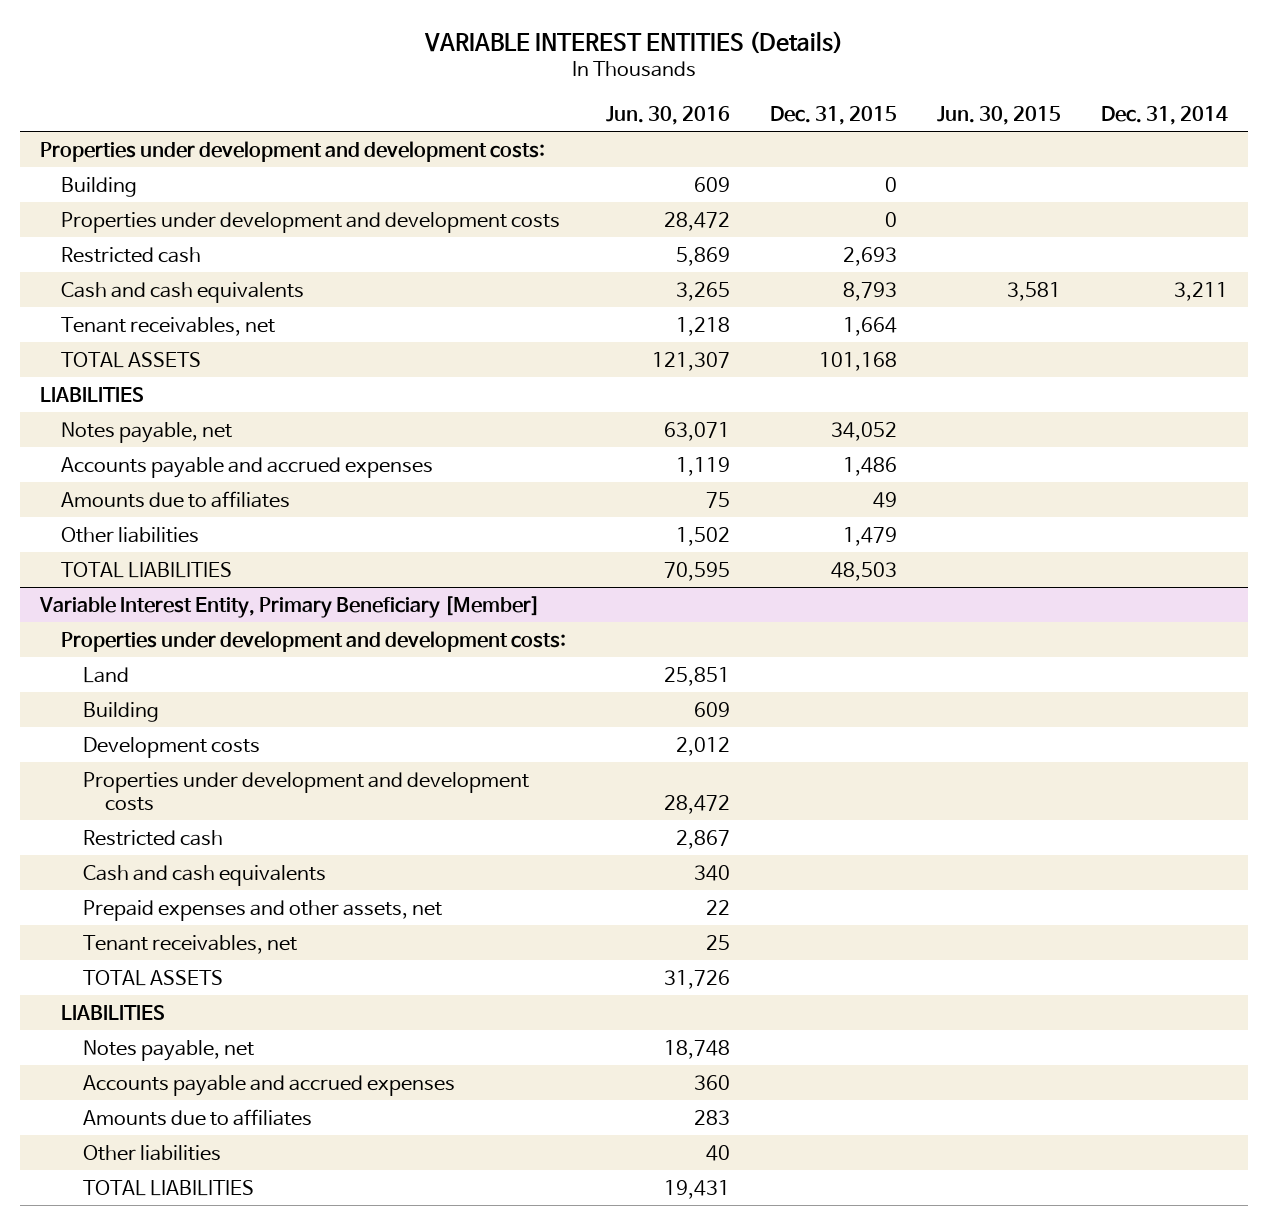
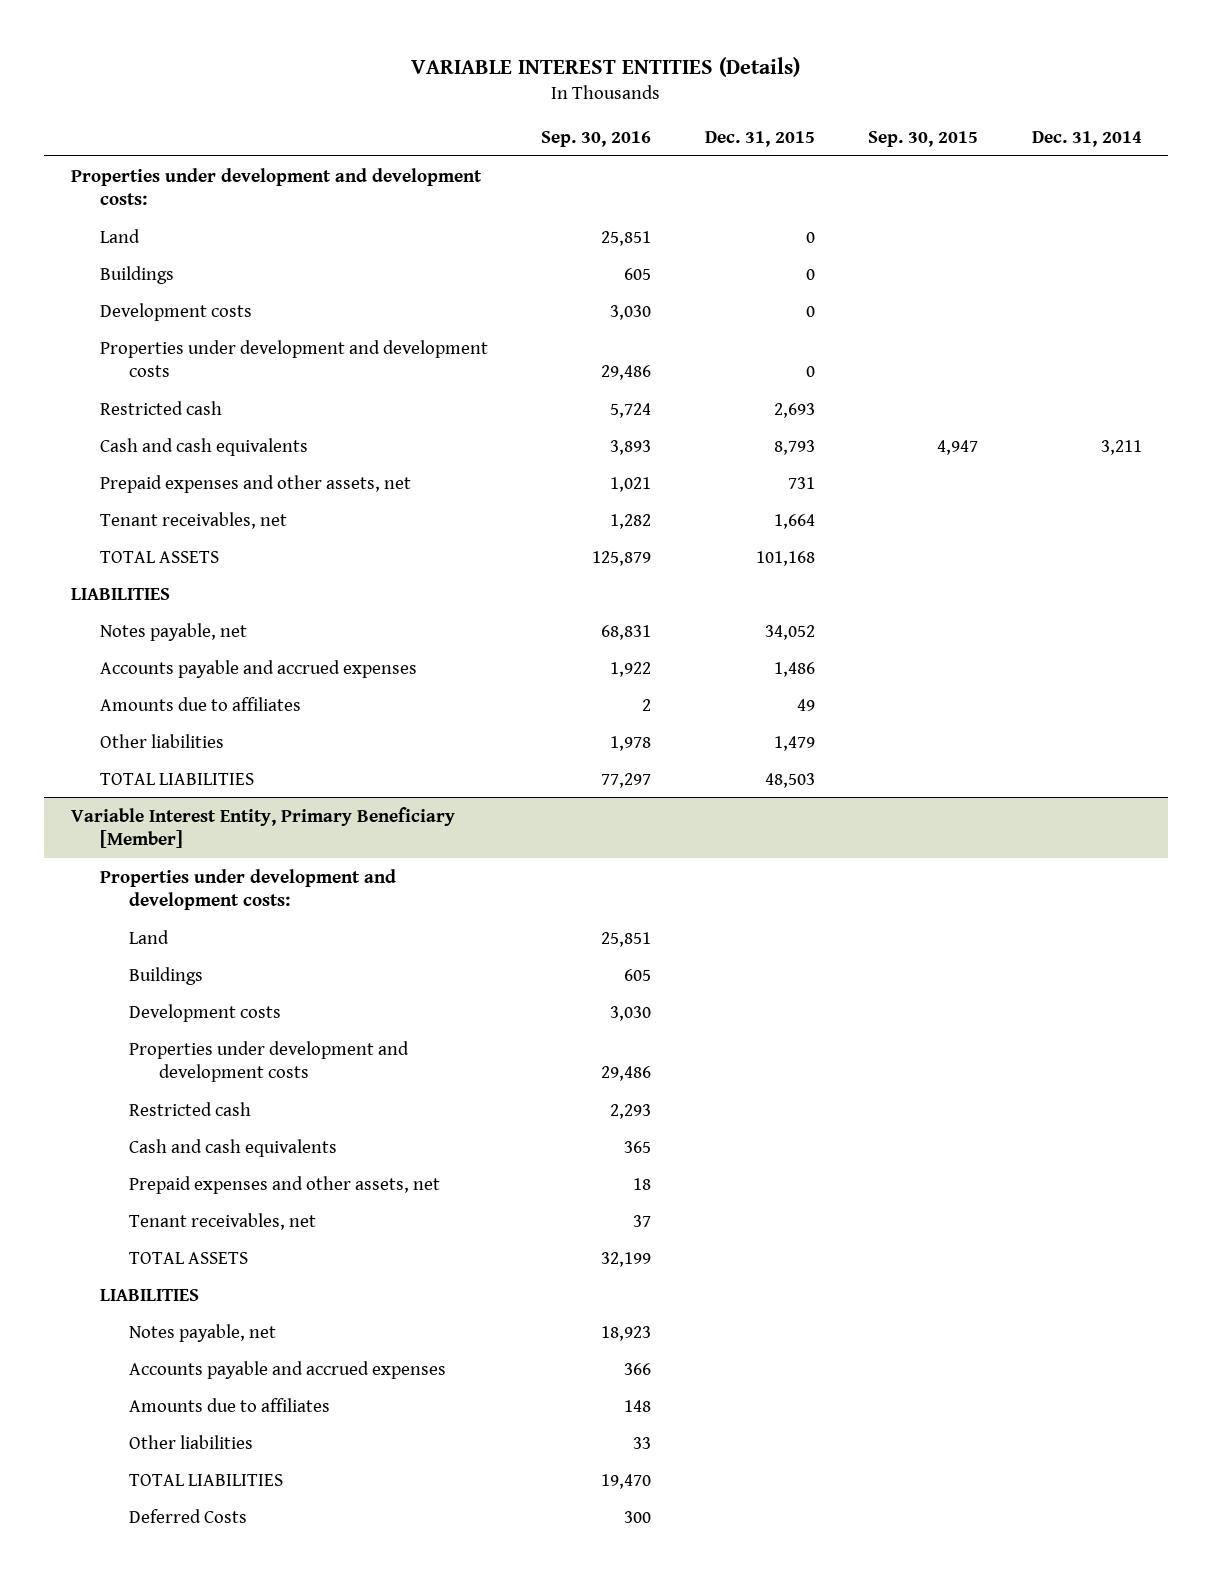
[606,105,731,125] Jun. 30, 2016 -> none
[936,105,1061,125] Jun. 30, 2015 -> none
none -> [541,131,652,148] Sep. 30, 2016
none -> [868,131,979,148] Sep. 30, 2015
none -> [99,228,140,243] Land
[61,176,138,197] Building -> [99,265,174,284] Buildings
none -> [99,302,252,321] Development costs
none -> [99,474,411,493] Prepaid expenses and other assets, net
[83,701,160,722] Building -> [129,966,204,985] Buildings
none -> [129,1508,248,1523] Deferred Costs

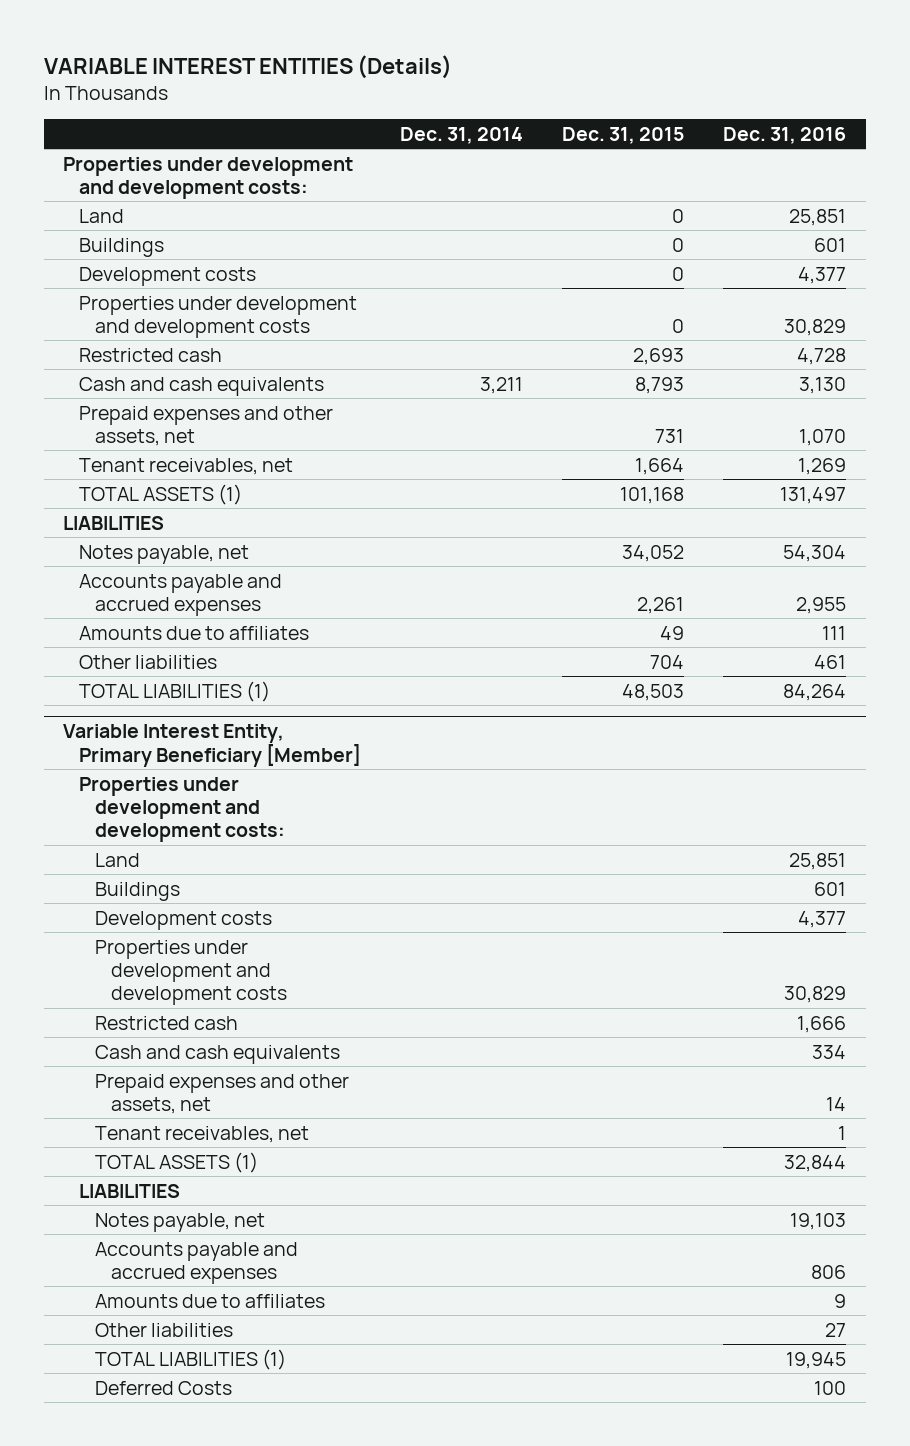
[541,131,652,148] Sep. 30, 2016 -> none
[868,131,979,148] Sep. 30, 2015 -> none
none -> [723,126,847,144] Dec. 31, 2016
[99,550,219,563] TOTAL ASSETS -> [79,483,243,505] TOTAL ASSETS (1)
[773,661,815,677] 1,486 -> [637,596,685,614] 2,261
[773,735,815,751] 1,479 -> [650,654,685,669] 704
[99,772,254,785] TOTAL LIABILITIES -> [79,680,271,702] TOTAL LIABILITIES (1)
[129,1251,249,1264] TOTAL ASSETS -> [94,1151,258,1173] TOTAL ASSETS (1)
[129,1473,284,1486] TOTAL LIABILITIES -> [94,1348,286,1370] TOTAL LIABILITIES (1)

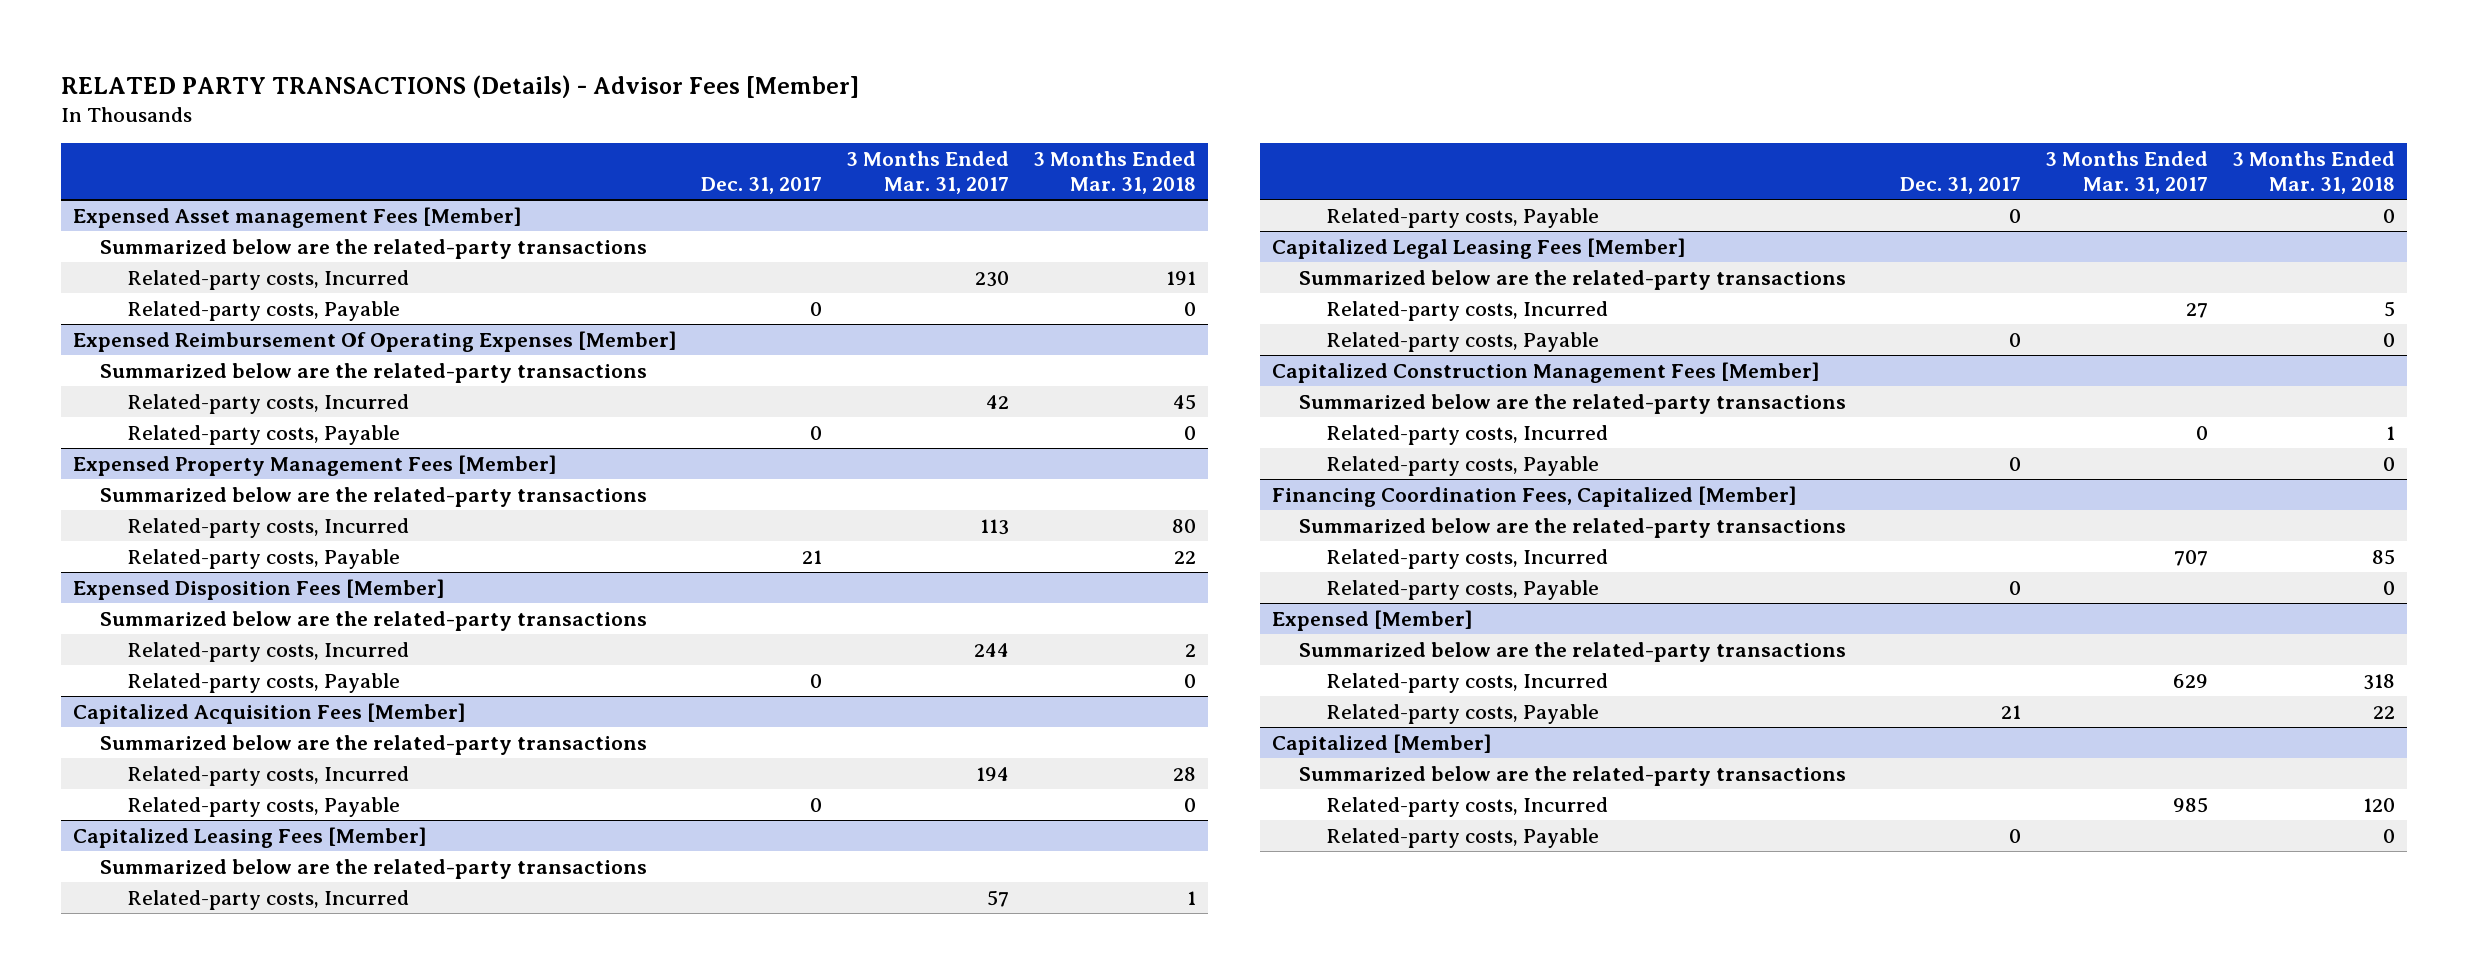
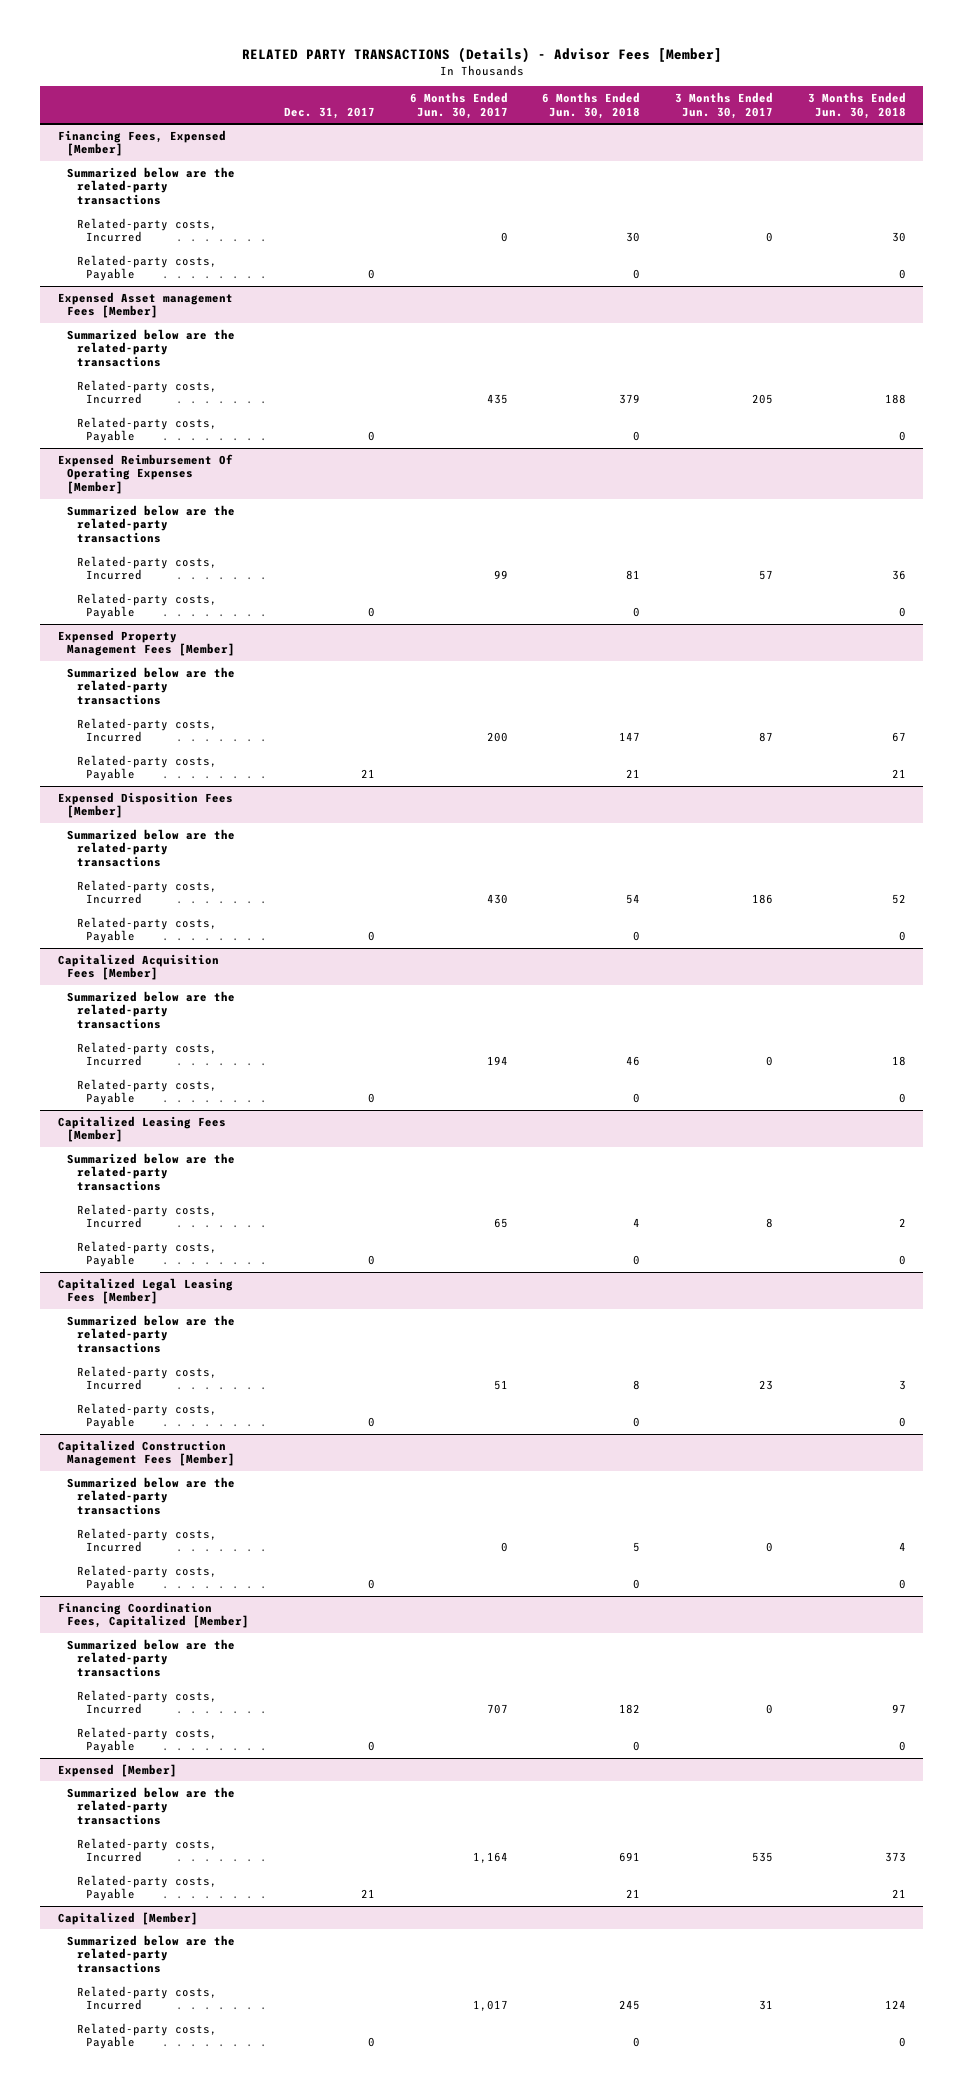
[846,150,1010,194] 3 Months Ended Mar. 31, 2017 -> none
[1033,150,1197,194] 3 Months Ended Mar. 31, 2018 -> none
none -> [409,91,508,119] 6 Months Ended Jun. 30, 2017
none -> [542,91,641,119] 6 Months Ended Jun. 30, 2018
none -> [675,91,774,119] 3 Months Ended Jun. 30, 2017
none -> [807,91,906,119] 3 Months Ended Jun. 30, 2018
none -> [57,129,226,157] Financing Fees, Expensed [Member]
none -> [67,166,236,206] Summarized below are the related-party transactions
none -> [76,217,217,243] Related-party costs, Incurred
none -> [76,254,217,282] Related-party costs, Payable

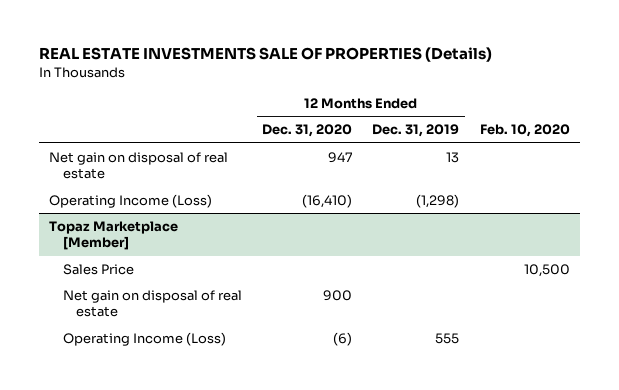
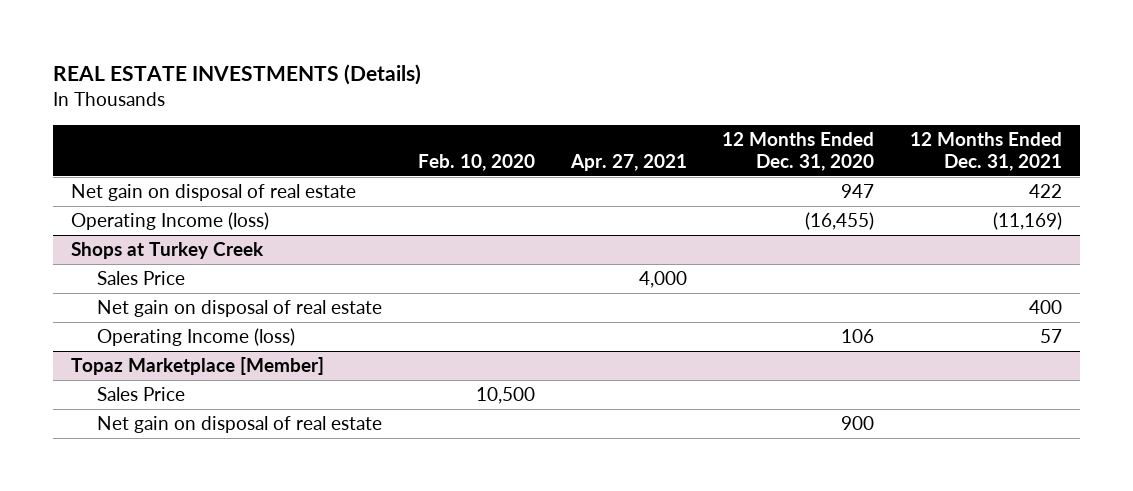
[38,47,492,63] REAL ESTATE INVESTMENTS SALE OF PROPERTIES (Details) -> [53,64,422,86] REAL ESTATE INVESTMENTS (Details)
[372,124,460,138] Dec. 31, 2019 -> none
none -> [569,153,687,171] Apr. 27, 2021
none -> [909,131,1062,171] 12 Months Ended Dec. 31, 2021
[49,193,213,208] Operating Income (Loss) -> [70,212,269,231] Operating Income (loss)
[302,193,353,208] (16,410) -> [805,212,875,231] (16,455)
none -> [70,242,264,260] Shops at Turkey Creek
none -> [97,271,186,286] Sales Price
none -> [97,300,383,318] Net gain on disposal of real estate
none -> [97,328,296,347] Operating Income (loss)
[62,331,226,346] Operating Income (Loss) -> none

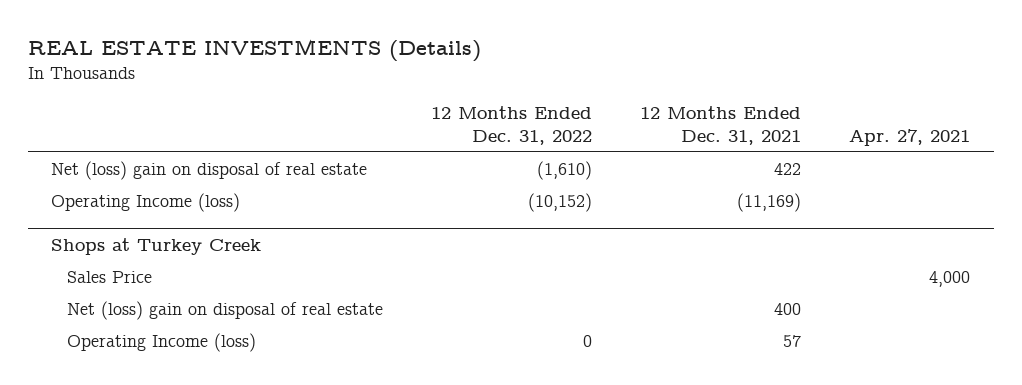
[418,153,536,171] Feb. 10, 2020 -> none
[722,131,875,171] 12 Months Ended Dec. 31, 2020 -> none
none -> [431,105,593,145] 12 Months Ended Dec. 31, 2022
[70,184,356,202] Net gain on disposal of real estate -> [51,161,368,181] Net (loss) gain on disposal of real estate
[97,300,383,318] Net gain on disposal of real estate -> [67,301,384,321] Net (loss) gain on disposal of real estate
[70,357,324,376] Topaz Marketplace [Member] -> none
[97,387,186,402] Sales Price -> none
[97,416,383,434] Net gain on disposal of real estate -> none

